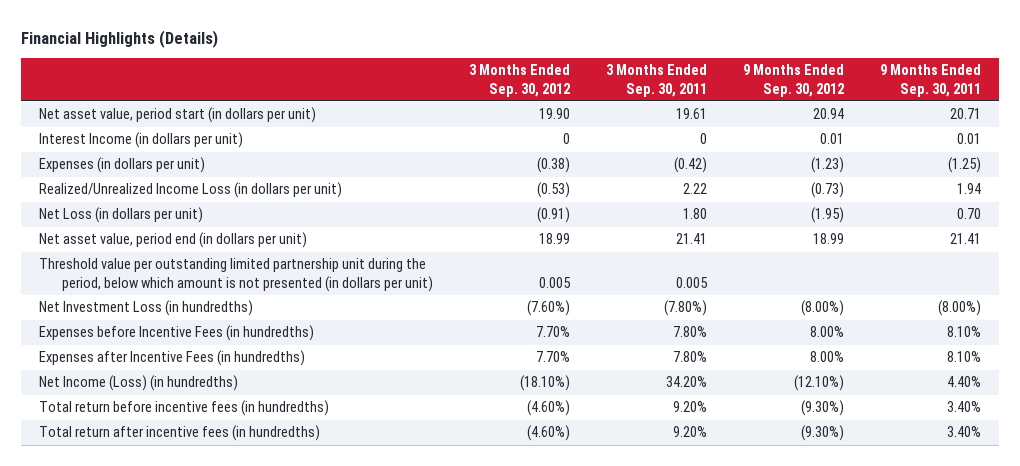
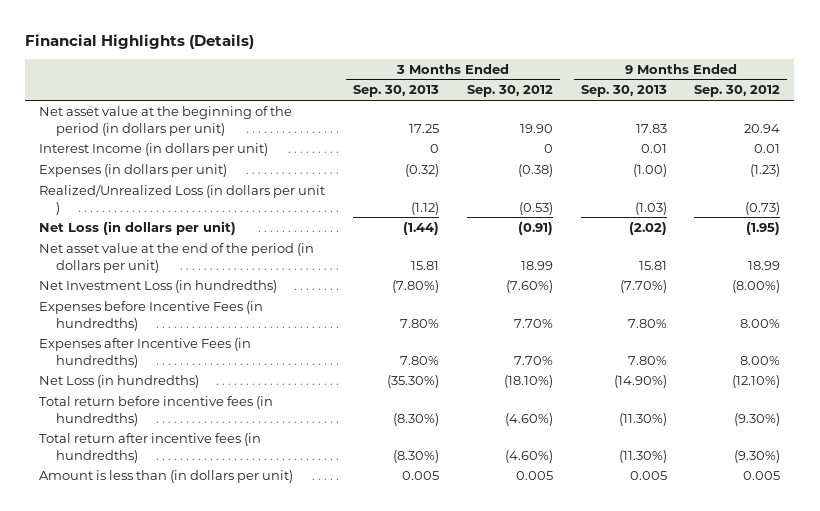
[605,64,707,97] 3 Months Ended Sep. 30, 2011 -> none
[879,64,981,97] 9 Months Ended Sep. 30, 2011 -> none
none -> [353,85,440,98] Sep. 30, 2013
none -> [580,85,667,98] Sep. 30, 2013
[39,107,317,124] Net asset value, period start (in dollars per unit) -> [39,105,293,136] Net asset value at the beginning of the period (in dollars per unit)
[39,182,343,199] Realized/Unrealized Income Loss (in dollars per unit) -> [39,183,326,215] Realized/Unrealized Loss (in dollars per unit )
[39,258,433,292] Threshold value per outstanding limited partnership unit during the period, below which amount is not presented (in dollars per unit) -> none
[39,232,308,249] Net asset value, period end (in dollars per unit) -> [39,242,315,273] Net asset value at the end of the period (in dollars per unit)
[39,375,239,392] Net Income (Loss) (in hundredths) -> [39,374,200,388] Net Loss (in hundredths)
none -> [39,469,294,483] Amount is less than (in dollars per unit)

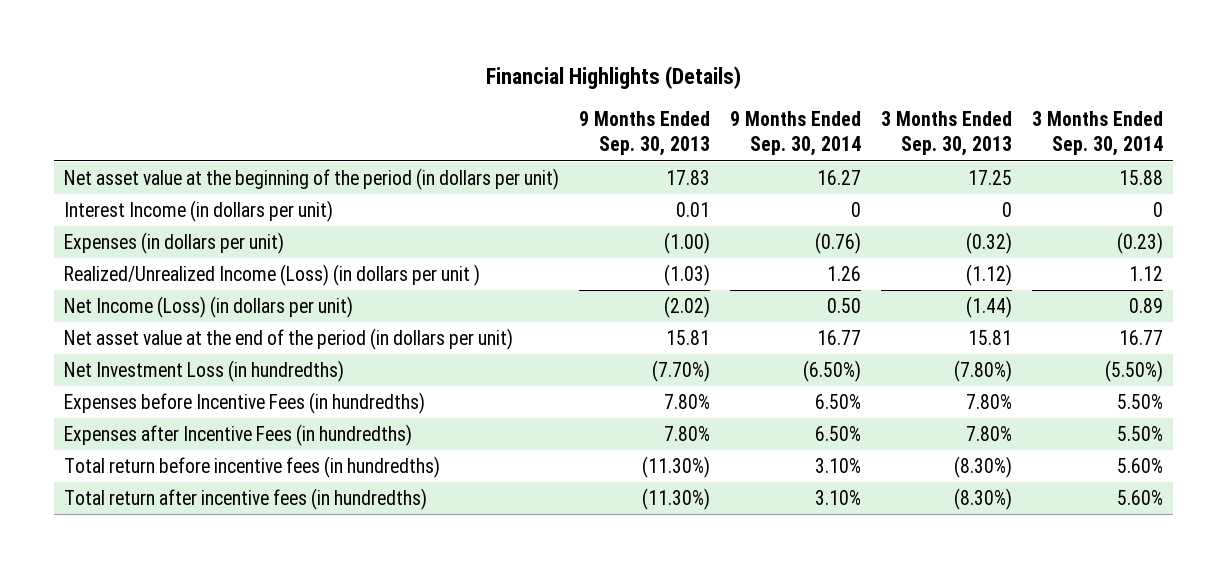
[466,85,553,98] Sep. 30, 2012 -> none
[694,85,781,98] Sep. 30, 2012 -> none
none -> [730,111,862,157] 9 Months Ended Sep. 30, 2014
none -> [1032,111,1164,157] 3 Months Ended Sep. 30, 2014
[39,183,326,215] Realized/Unrealized Loss (in dollars per unit ) -> [64,263,481,286] Realized/Unrealized Income (Loss) (in dollars per unit )
[39,220,237,235] Net Loss (in dollars per unit) -> [64,295,354,318] Net Income (Loss) (in dollars per unit)
[39,374,200,388] Net Loss (in hundredths) -> none
[39,469,294,483] Amount is less than (in dollars per unit) -> none

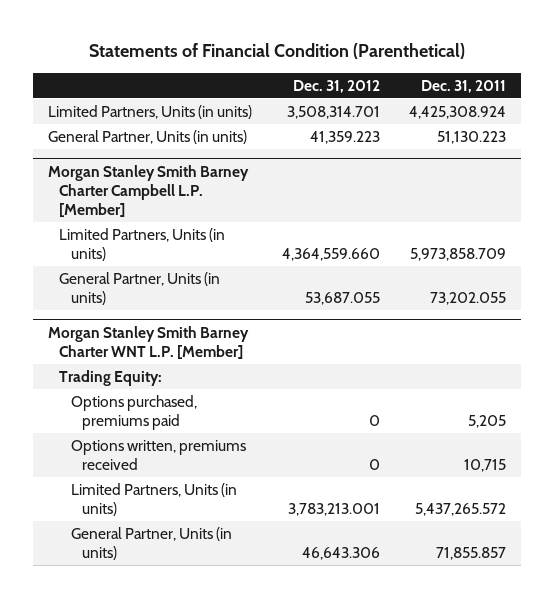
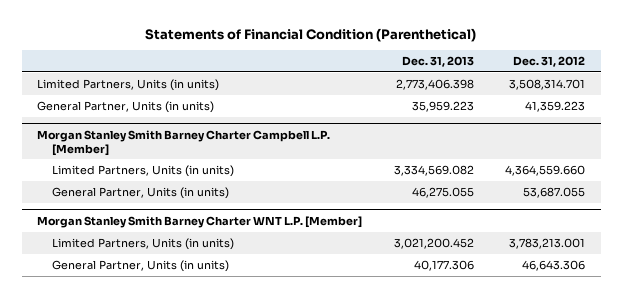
[421,79,507,93] Dec. 31, 2011 -> none
none -> [401,56,474,68] Dec. 31, 2013
[59,369,163,386] Trading Equity: -> none
[70,394,197,431] Options purchased, premiums paid -> none
[70,439,246,471] Options written, premiums received -> none

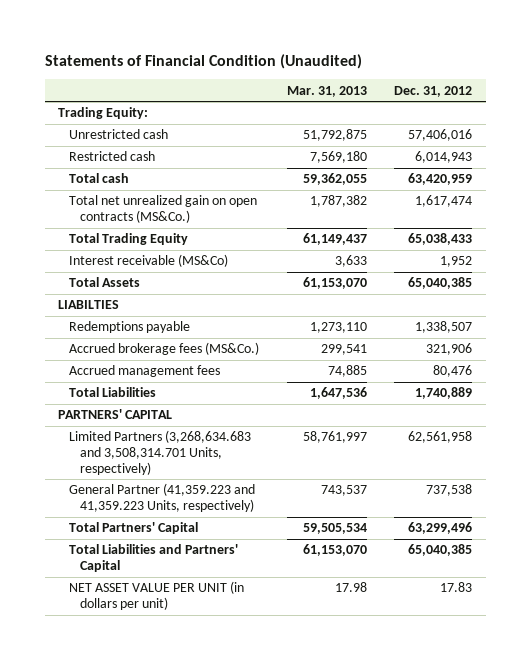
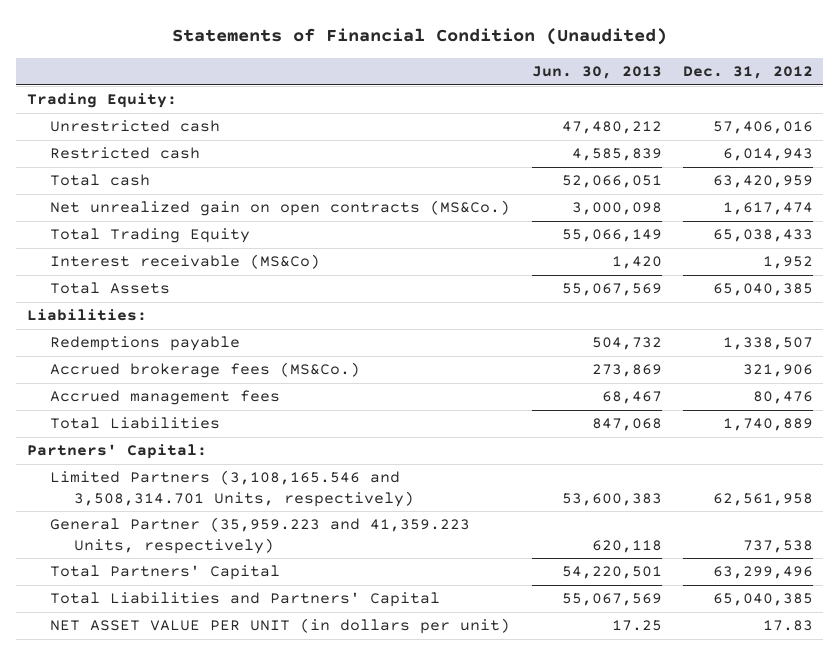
[286,85,367,97] Mar. 31, 2013 -> none
none -> [531,65,662,79] Jun. 30, 2013
[69,195,258,224] Total net unrealized gain on open contracts (MS&Co.) -> [50,200,511,217] Net unrealized gain on open contracts (MS&Co.)
[58,300,120,310] LIABILTIES -> [26,309,147,322] Liabilities:
[58,409,173,420] PARTNERS' CAPITAL -> [26,444,207,460] Partners' Capital:
[69,430,252,475] Limited Partners (3,268,634.683 and 3,508,314.701 Units, respectively) -> [50,470,414,507] Limited Partners (3,108,165.546 and 3,508,314.701 Units, respectively)
[69,483,256,513] General Partner (41,359.223 and 41,359.223 Units, respectively) -> [50,517,471,554] General Partner (35,959.223 and 41,359.223 Units, respectively)

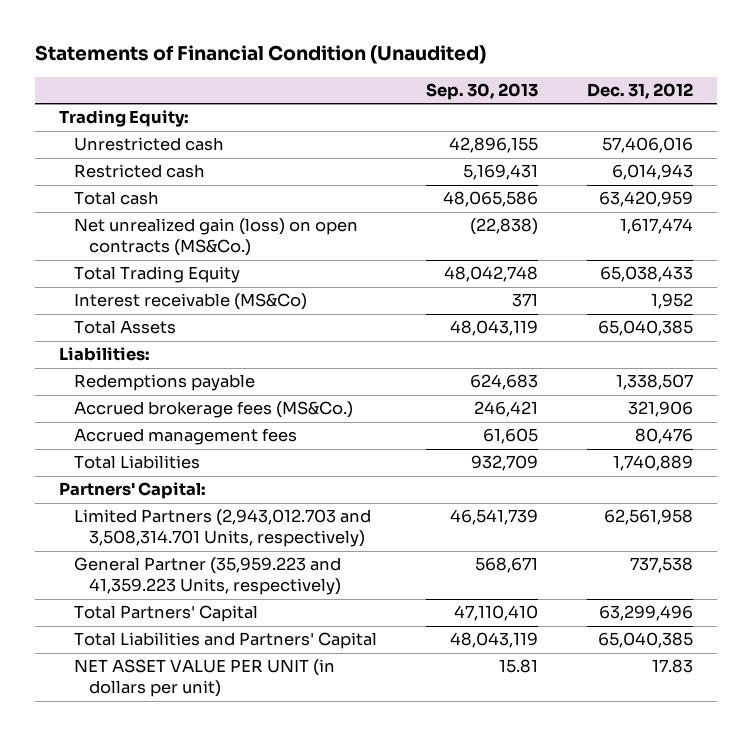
[531,65,662,79] Jun. 30, 2013 -> none
none -> [425,82,538,100] Sep. 30, 2013
[50,200,511,217] Net unrealized gain on open contracts (MS&Co.) -> [73,218,358,257] Net unrealized gain (loss) on open contracts (MS&Co.)
[50,470,414,507] Limited Partners (3,108,165.546 and 3,508,314.701 Units, respectively) -> [73,509,371,548] Limited Partners (2,943,012.703 and 3,508,314.701 Units, respectively)

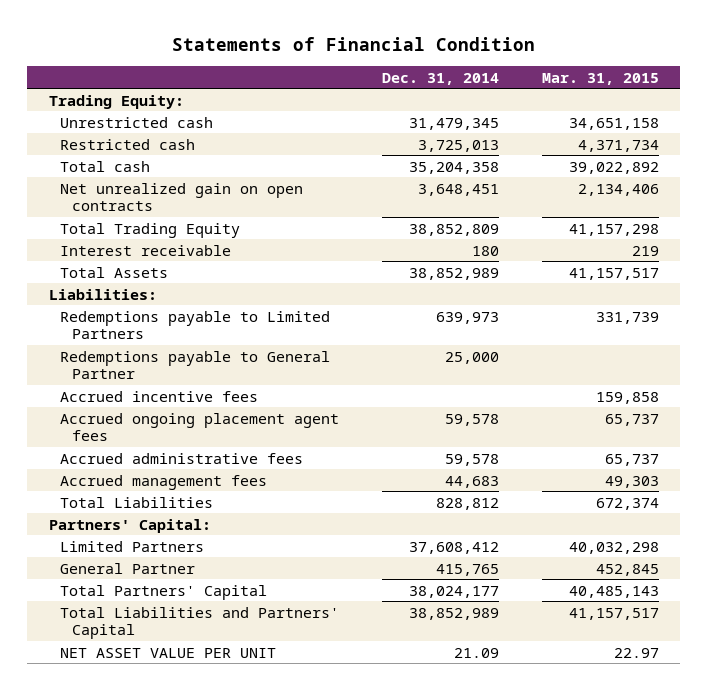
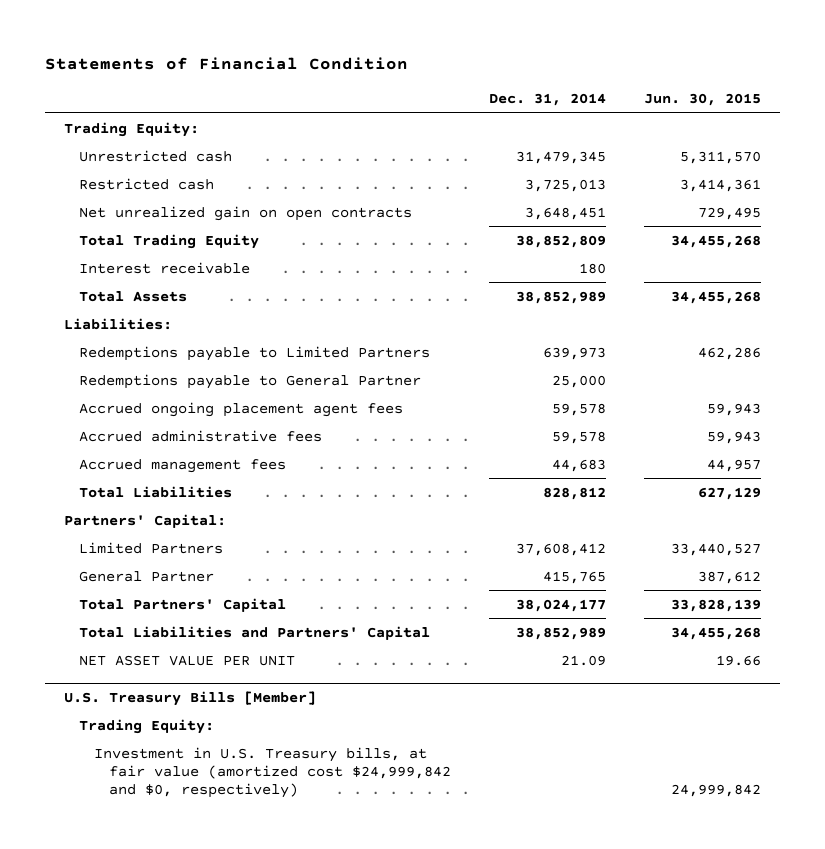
[541,72,659,85] Mar. 31, 2015 -> none
none -> [643,92,761,106] Jun. 30, 2015
[60,160,151,172] Total cash -> none
[60,390,259,402] Accrued incentive fees -> none
none -> [63,690,316,706] U.S. Treasury Bills [Member]
none -> [78,718,214,734] Trading Equity:
none -> [94,746,452,799] Investment in U.S. Treasury bills, at fair value (amortized cost $24,999,842 and $0, respectively)

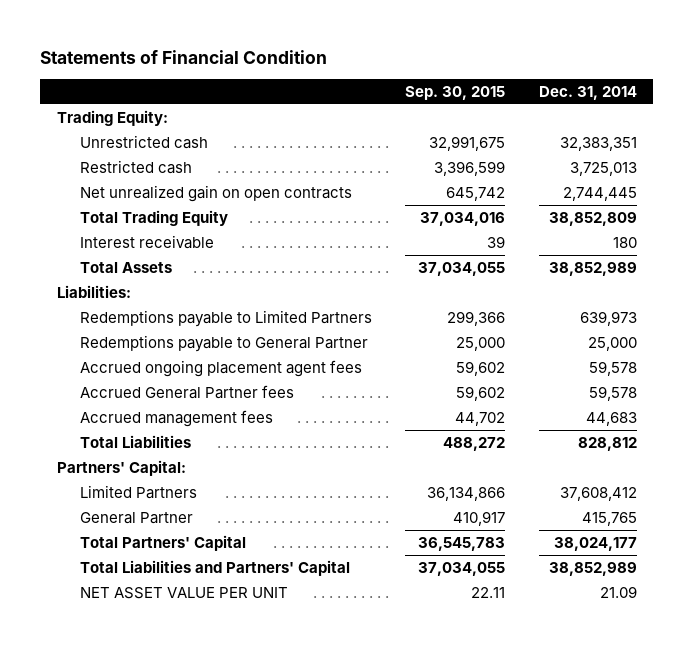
[643,92,761,106] Jun. 30, 2015 -> none
none -> [405,85,506,100] Sep. 30, 2015
[516,150,607,164] 31,479,345 -> [559,136,637,151] 32,383,351
[525,206,607,220] 3,648,451 -> [562,186,637,201] 2,744,445
[78,429,322,442] Accrued administrative fees -> [80,384,295,399] Accrued General Partner fees
[63,690,316,706] U.S. Treasury Bills [Member] -> none
[78,718,214,734] Trading Equity: -> none
[94,746,452,799] Investment in U.S. Treasury bills, at fair value (amortized cost $24,999,842 and $0, respectively) -> none

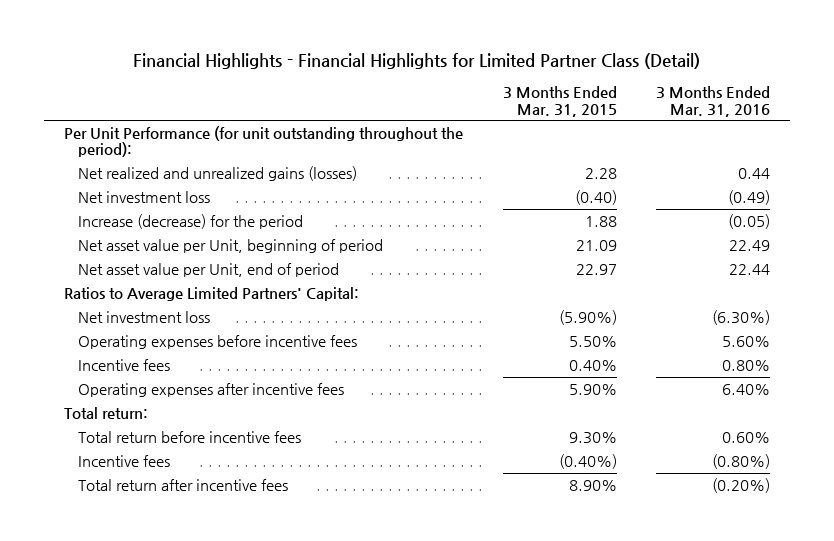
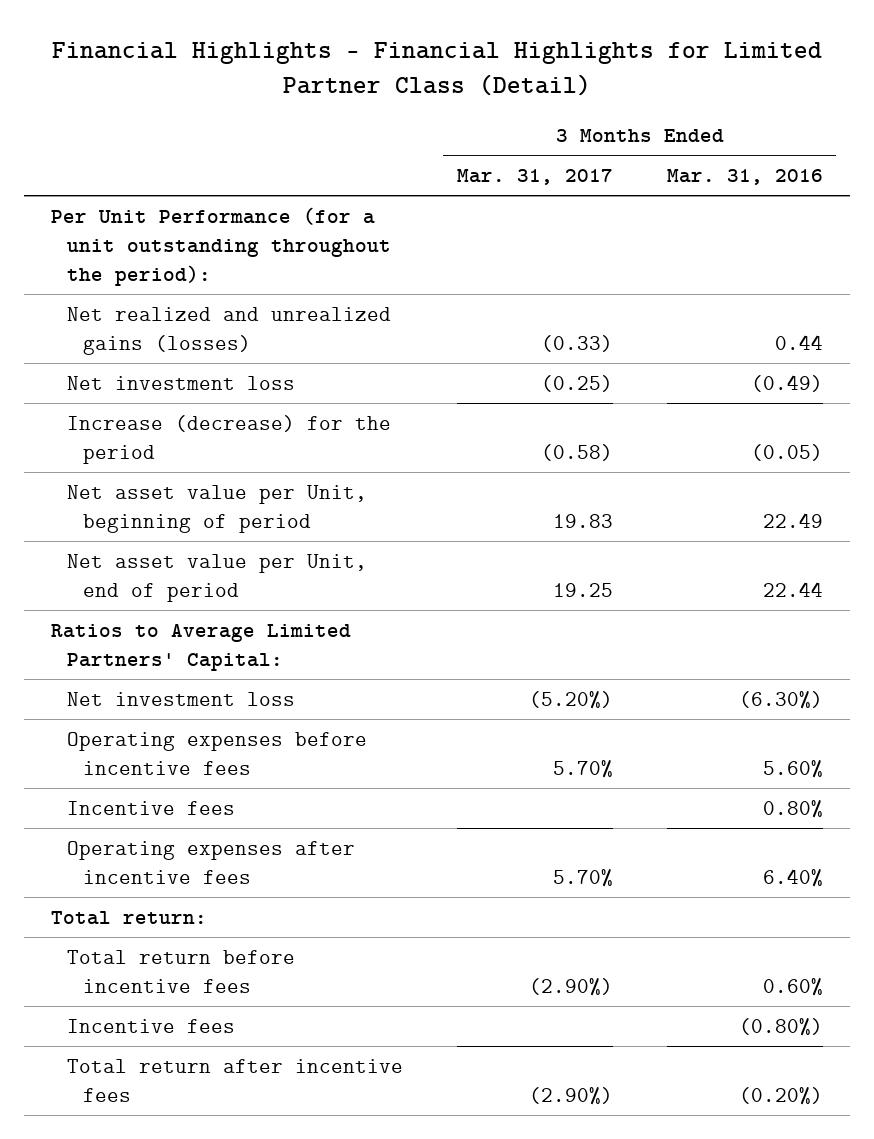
[502,86,617,117] 3 Months Ended Mar. 31, 2015 -> none
none -> [456,168,613,185] Mar. 31, 2017
[63,125,463,158] Per Unit Performance (for unit outstanding throughout the period): -> [50,206,391,286] Per Unit Performance (for a unit outstanding throughout the period):

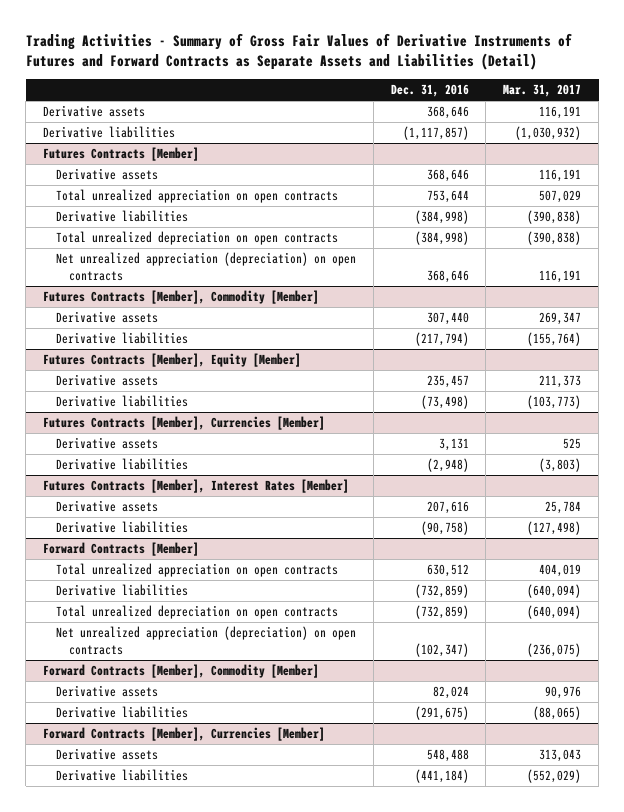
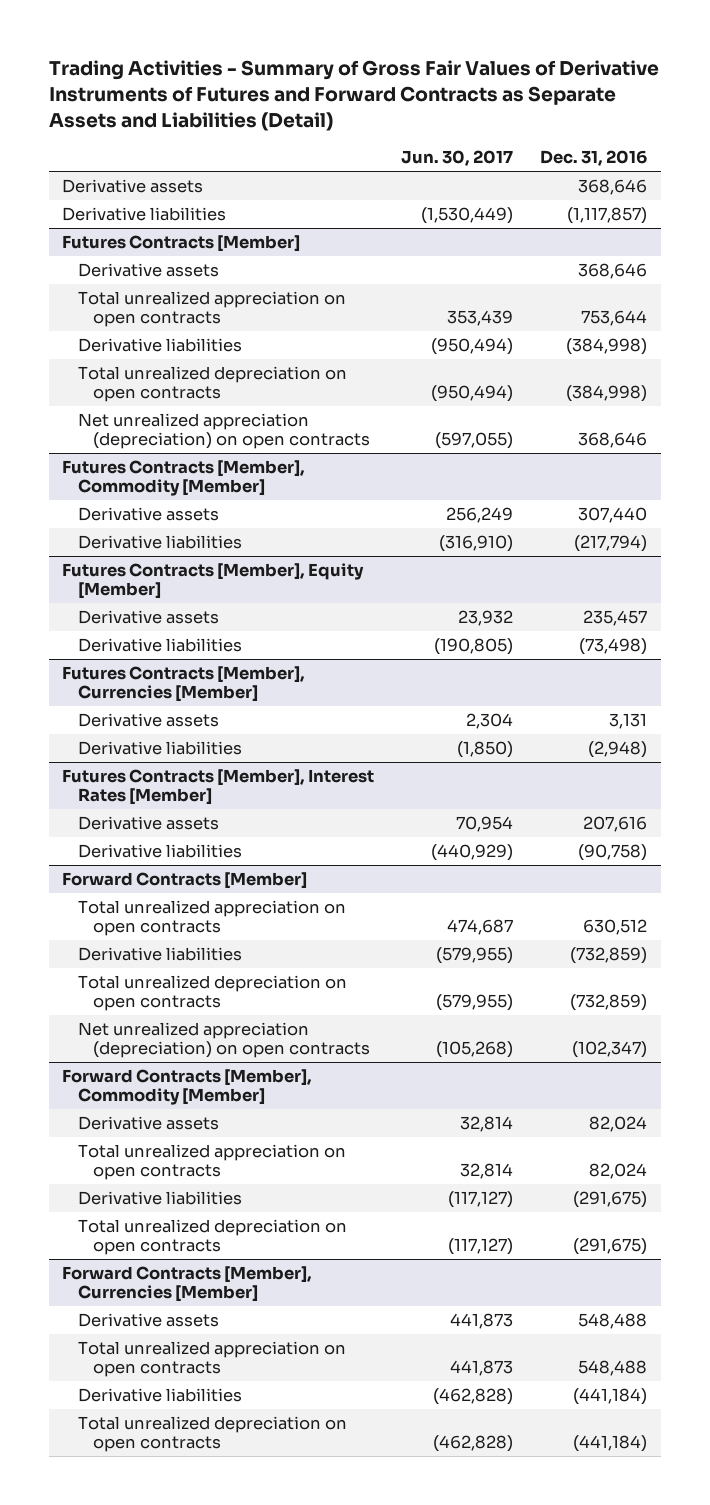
[503,84,582,98] Mar. 31, 2017 -> none
none -> [401,150,514,167] Jun. 30, 2017
none -> [77,1144,346,1181] Total unrealized appreciation on open contracts
none -> [77,1219,347,1256] Total unrealized depreciation on open contracts
none -> [77,1341,346,1378] Total unrealized appreciation on open contracts
none -> [77,1416,347,1453] Total unrealized depreciation on open contracts

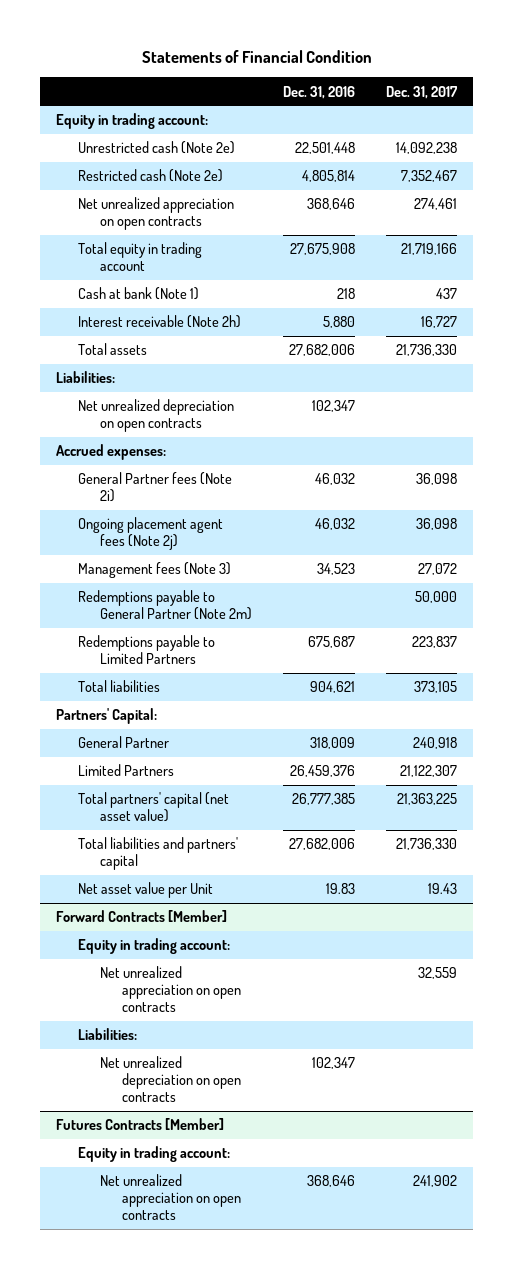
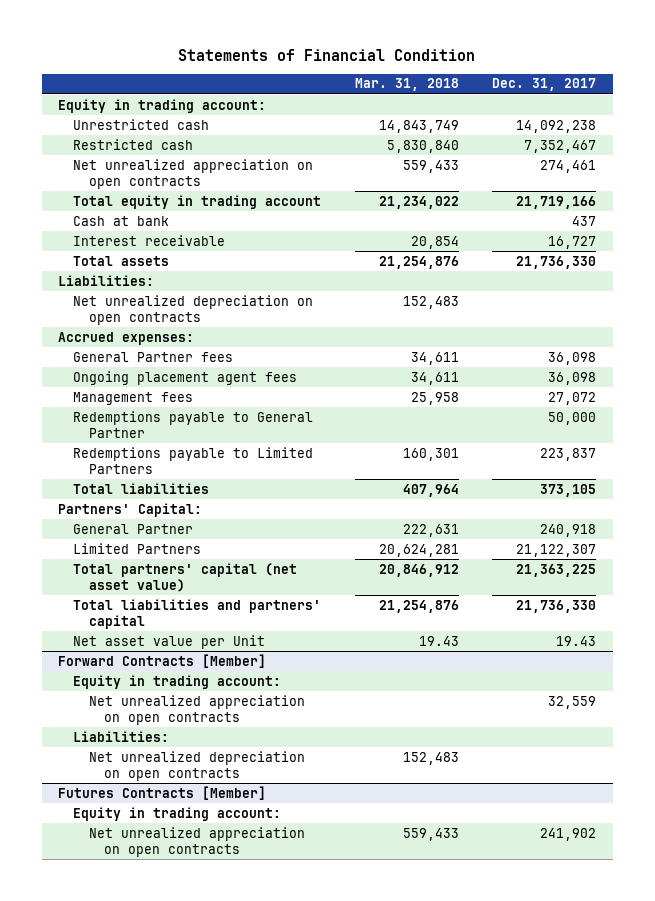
[283,85,356,99] Dec. 31, 2016 -> none
none -> [354,78,459,92] Mar. 31, 2018
[78,141,236,155] Unrestricted cash (Note 2e) -> [73,118,210,130] Unrestricted cash
[78,169,224,183] Restricted cash (Note 2e) -> [73,138,194,150] Restricted cash
[78,287,200,301] Cash at bank (Note 1) -> [73,215,170,226] Cash at bank
[78,315,242,329] Interest receivable (Note 2h) -> [73,234,226,246] Interest receivable
[78,472,233,503] General Partner fees (Note 2i) -> [73,351,234,362] General Partner fees
[78,517,224,551] Ongoing placement agent fees (Note 2j) -> [73,370,298,385] Ongoing placement agent fees
[78,562,232,579] Management fees (Note 3) -> [73,391,194,405] Management fees
[78,590,253,621] Redemptions payable to General Partner (Note 2m) -> [73,410,314,438] Redemptions payable to General Partner

